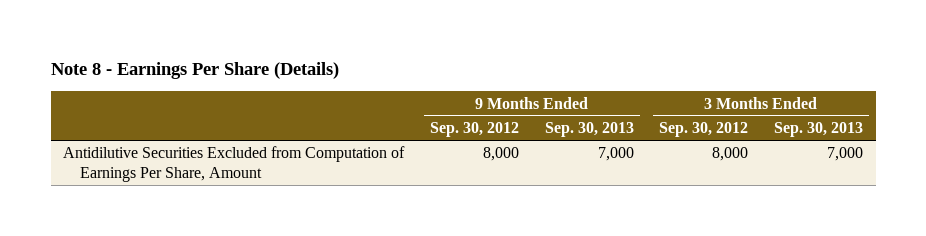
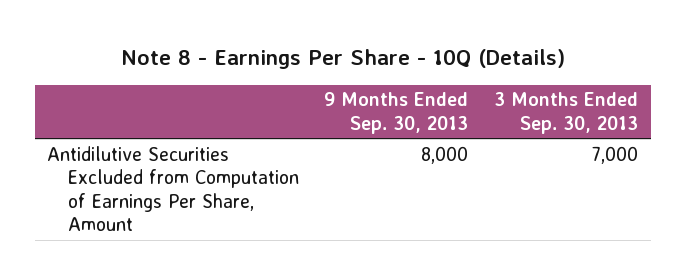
[50,62,339,80] Note 8 - Earnings Per Share (Details) -> [120,49,565,70] Note 8 - Earnings Per Share - 10Q (Details)
[430,122,520,138] Sep. 30, 2012 -> none
[659,122,749,138] Sep. 30, 2012 -> none
[597,147,634,162] 7,000 -> [421,145,469,164] 8,000

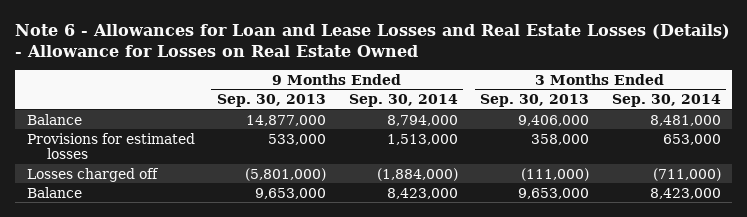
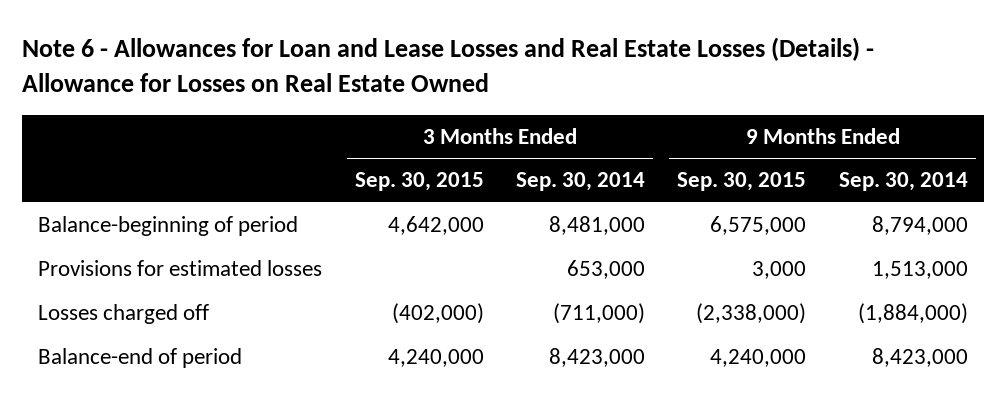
[217,94,327,108] Sep. 30, 2013 -> none
[480,94,590,108] Sep. 30, 2013 -> none
none -> [354,172,484,192] Sep. 30, 2015
none -> [677,172,807,192] Sep. 30, 2015
[26,113,82,125] Balance -> [38,216,299,237] Balance-beginning of period
[26,186,82,198] Balance -> [38,348,243,369] Balance-end of period

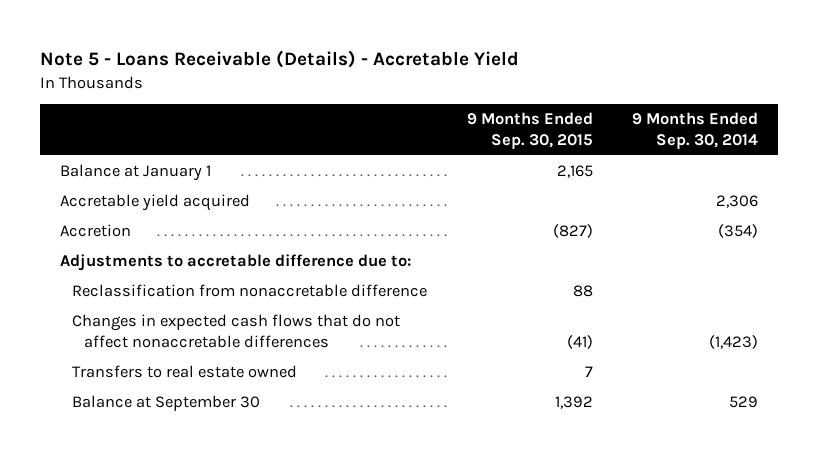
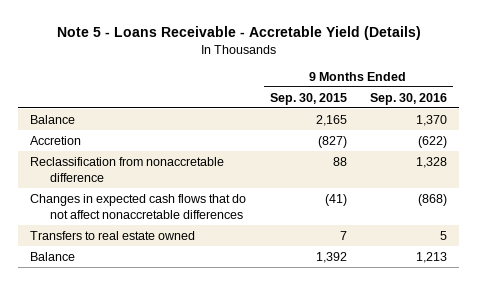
[39,50,519,69] Note 5 - Loans Receivable (Details) - Accretable Yield -> [56,26,421,41] Note 5 - Loans Receivable - Accretable Yield (Details)
[632,112,759,150] 9 Months Ended Sep. 30, 2014 -> none
none -> [370,92,448,105] Sep. 30, 2016
[59,194,250,212] Accretable yield acquired -> none
[59,164,211,182] Balance at January 1 -> [29,114,75,124] Balance
[59,254,411,272] Adjustments to accretable difference due to: -> none
[71,395,260,412] Balance at September 30 -> [29,251,75,261] Balance

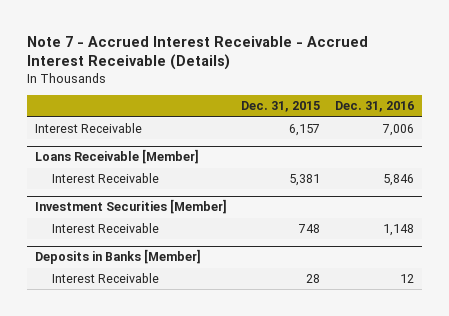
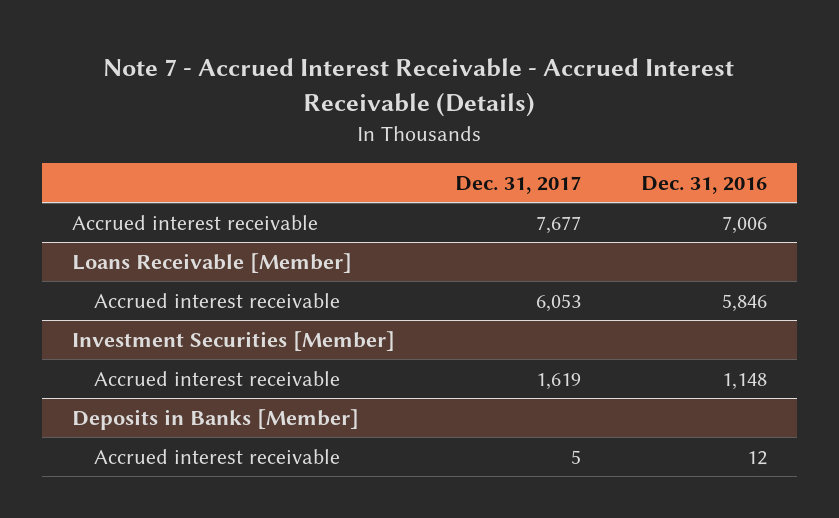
[241,101,321,113] Dec. 31, 2015 -> none
none -> [454,175,581,194] Dec. 31, 2017
[34,123,142,134] Interest Receivable -> [71,214,318,230] Accrued interest receivable
[52,173,160,184] Interest Receivable -> [93,292,340,308] Accrued interest receivable
[52,223,160,234] Interest Receivable -> [93,370,340,386] Accrued interest receivable
[52,273,160,284] Interest Receivable -> [93,448,340,464] Accrued interest receivable

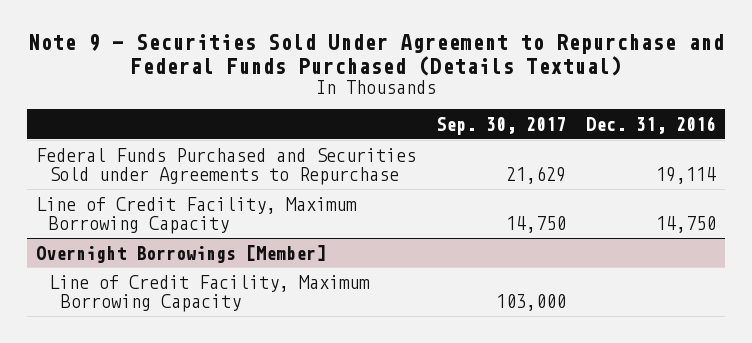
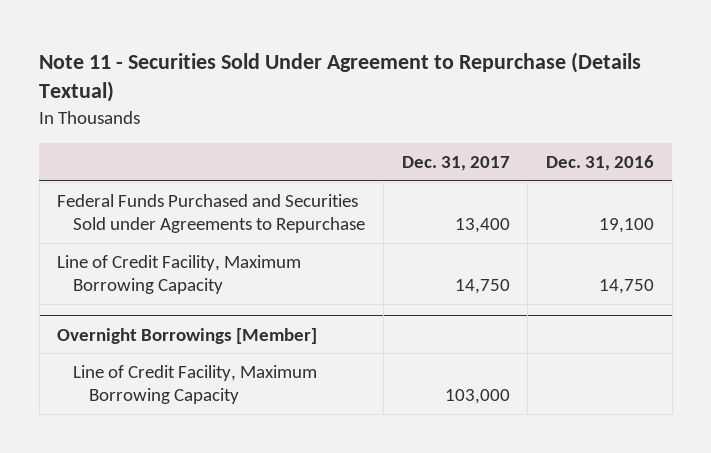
[27,34,724,76] Note 9 - Securities Sold Under Agreement to Repurchase and Federal Funds Purchased (Details Textual) -> [39,51,642,103] Note 11 - Securities Sold Under Agreement to Repurchase (Details Textual)
[435,117,566,136] Sep. 30, 2017 -> none
none -> [401,155,510,171] Dec. 31, 2017
[655,166,716,184] 19,114 -> [598,218,654,234] 19,100

